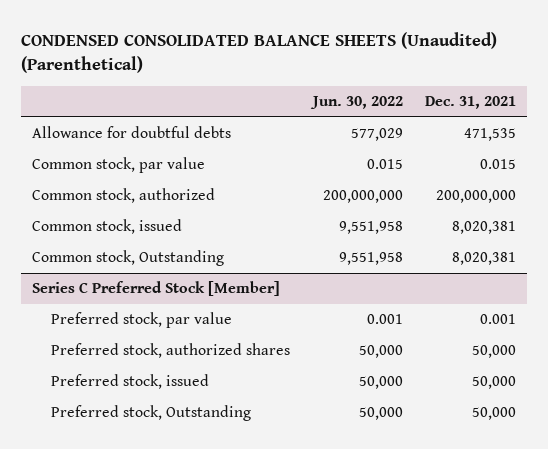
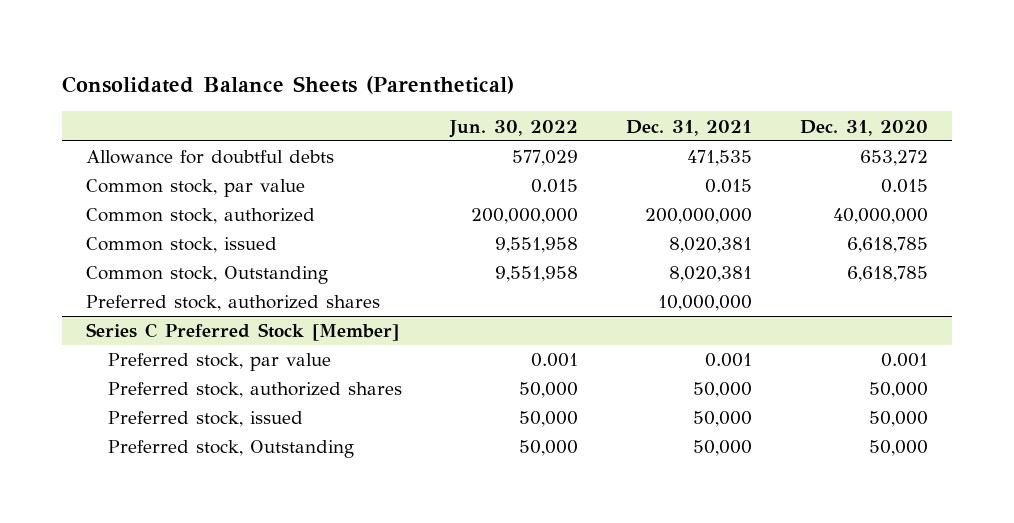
[21,31,498,74] CONDENSED CONSOLIDATED BALANCE SHEETS (Unaudited) (Parenthetical) -> [62,76,515,95] Consolidated Balance Sheets (Parenthetical)
none -> [799,119,928,136] Dec. 31, 2020
none -> [86,295,381,312] Preferred stock, authorized shares

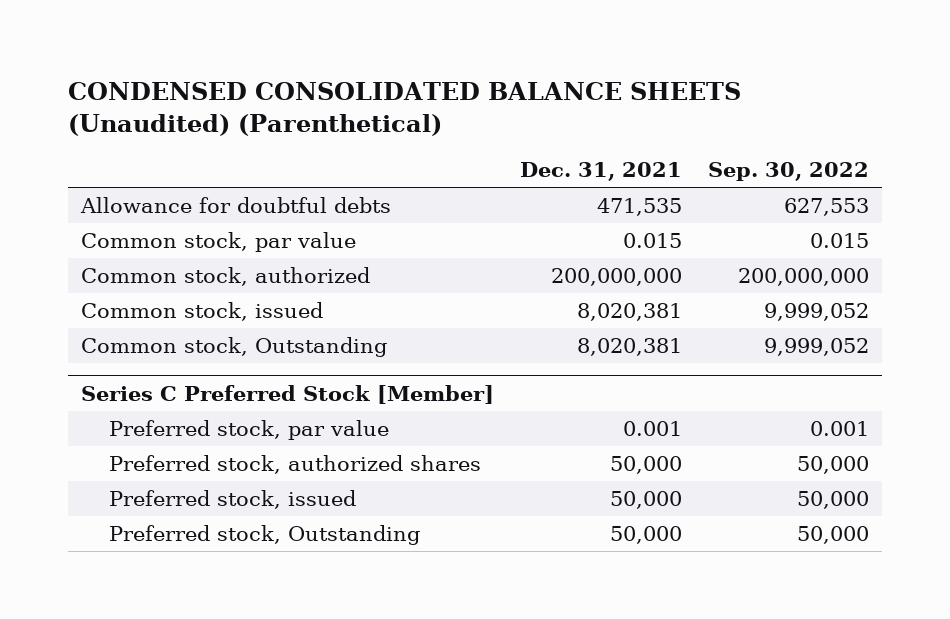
[62,76,515,95] Consolidated Balance Sheets (Parenthetical) -> [68,81,742,136] CONDENSED CONSOLIDATED BALANCE SHEETS (Unaudited) (Parenthetical)
[448,119,578,138] Jun. 30, 2022 -> none
[799,119,928,136] Dec. 31, 2020 -> none
none -> [708,161,870,181] Sep. 30, 2022
[86,295,381,312] Preferred stock, authorized shares -> none

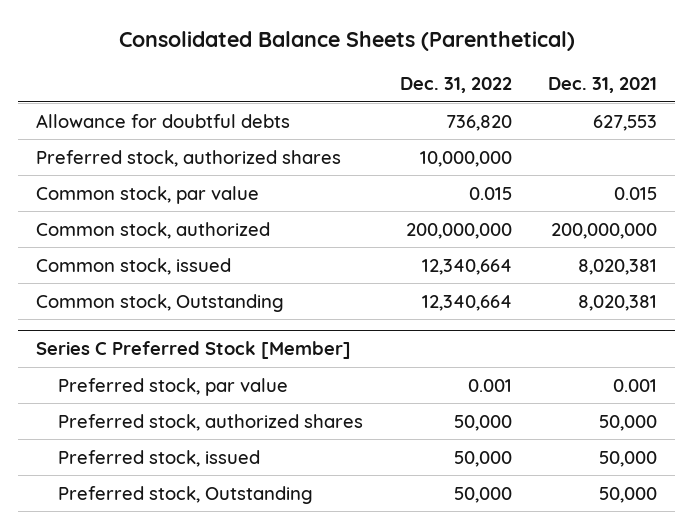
[68,81,742,136] CONDENSED CONSOLIDATED BALANCE SHEETS (Unaudited) (Parenthetical) -> [118,30,575,51] Consolidated Balance Sheets (Parenthetical)
[708,161,870,181] Sep. 30, 2022 -> none
none -> [399,76,512,93] Dec. 31, 2022
[597,198,683,217] 471,535 -> [593,114,658,131] 627,553
none -> [35,149,341,167] Preferred stock, authorized shares

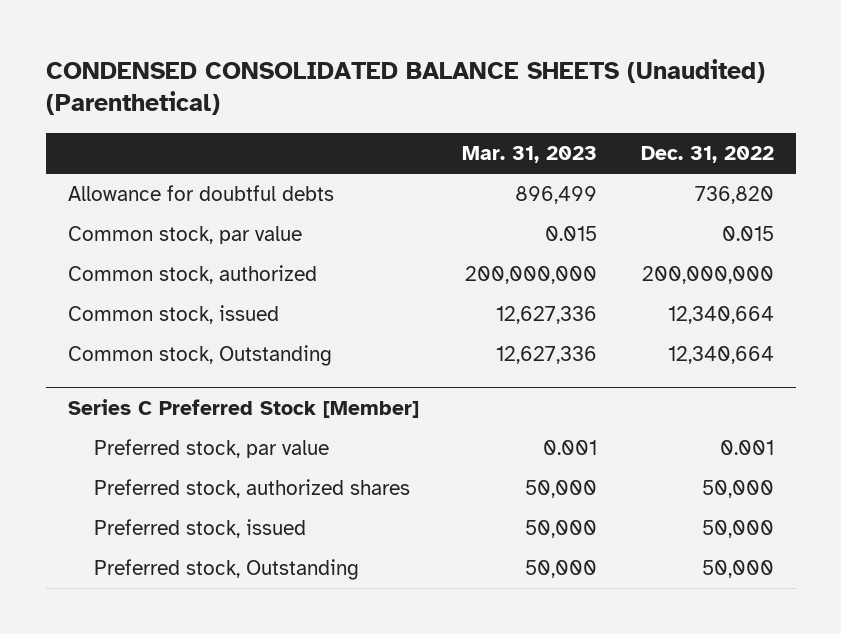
[118,30,575,51] Consolidated Balance Sheets (Parenthetical) -> [45,58,765,116] CONDENSED CONSOLIDATED BALANCE SHEETS (Unaudited) (Parenthetical)
[548,76,658,93] Dec. 31, 2021 -> none
none -> [462,146,598,164] Mar. 31, 2023
[35,149,341,167] Preferred stock, authorized shares -> none

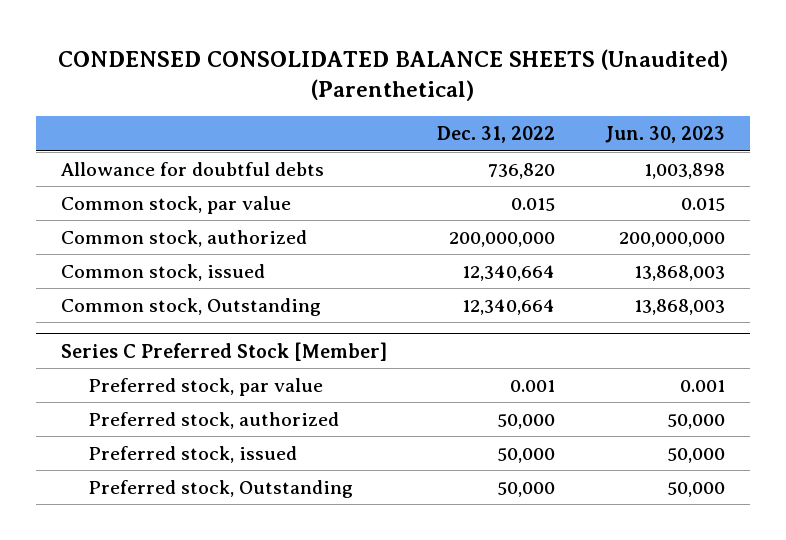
[462,146,598,164] Mar. 31, 2023 -> none
none -> [604,126,725,144] Jun. 30, 2023
[94,479,411,499] Preferred stock, authorized shares -> [87,411,339,429] Preferred stock, authorized

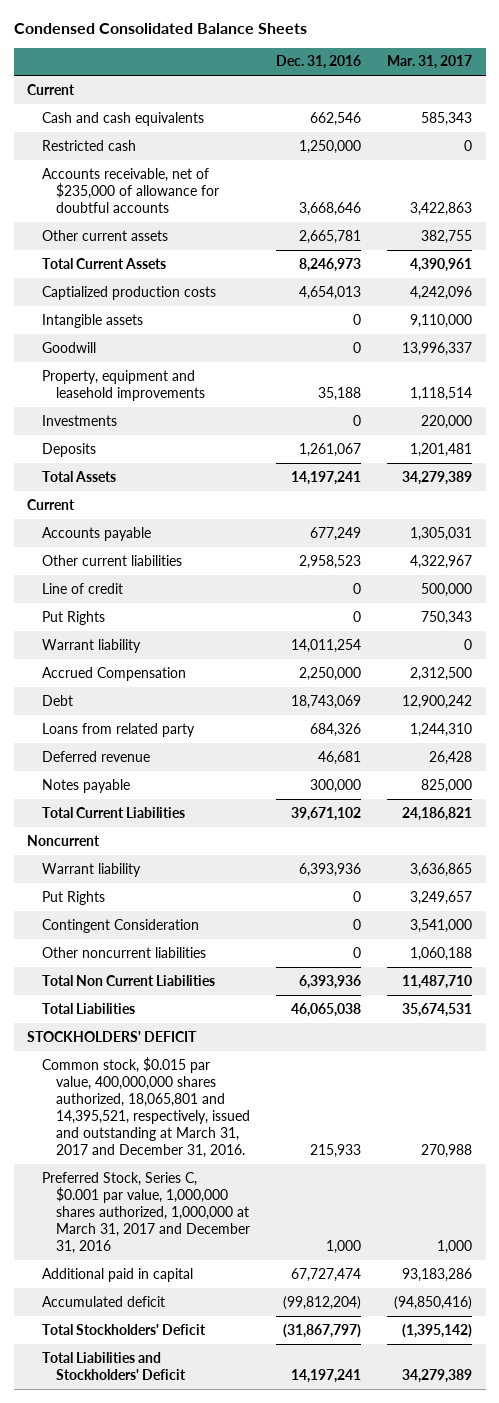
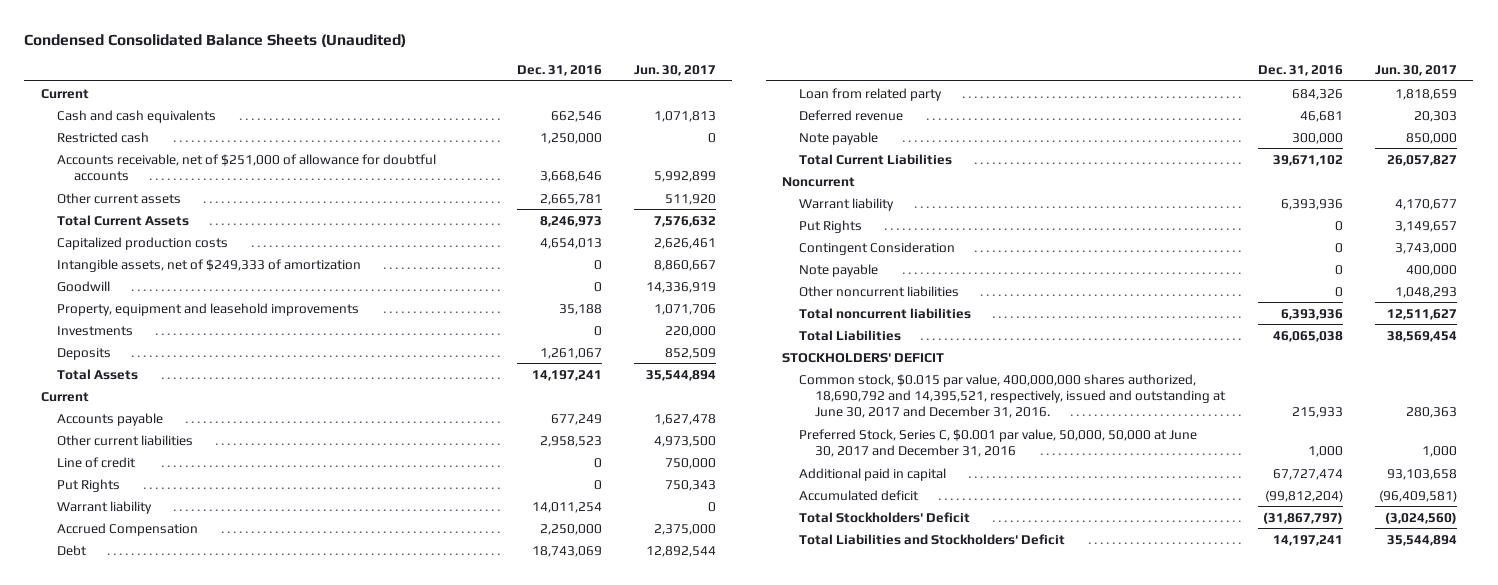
[13,23,307,35] Condensed Consolidated Balance Sheets -> [24,34,407,48] Condensed Consolidated Balance Sheets (Unaudited)
[387,55,473,70] Mar. 31, 2017 -> none
none -> [634,64,717,76] Jun. 30, 2017
[41,167,220,213] Accounts receivable, net of $235,000 of allowance for doubtful accounts -> [57,153,437,181] Accounts receivable, net of $251,000 of allowance for doubtful accounts
[41,285,216,300] Captialized production costs -> [57,236,229,250] Capitalized production costs
[41,313,143,328] Intangible assets -> [57,258,362,272] Intangible assets, net of $249,333 of amortization
[41,722,195,737] Loans from related party -> [798,87,942,101] Loan from related party
[41,778,130,793] Notes payable -> [798,131,878,145] Note payable
none -> [798,263,878,277] Note payable
[41,974,215,986] Total Non Current Liabilities -> [798,307,971,319] Total noncurrent liabilities
[41,1056,251,1159] Common stock, $0.015 par value, 400,000,000 shares authorized, 18,065,801 and 14,395,521, respectively, issued and outstanding at March 31, 2017 and December 31, 2016. -> [798,373,1227,419] Common stock, $0.015 par value, 400,000,000 shares authorized, 18,690,792 and 14,395,521, respectively, issued and outstanding at June 30, 2017 and December 31, 2016.
[41,1171,251,1255] Preferred Stock, Series C, $0.001 par value, 1,000,000 shares authorized, 1,000,000 at March 31, 2017 and December 31, 2016 -> [798,428,1197,457] Preferred Stock, Series C, $0.001 par value, 50,000, 50,000 at June 30, 2017 and December 31, 2016

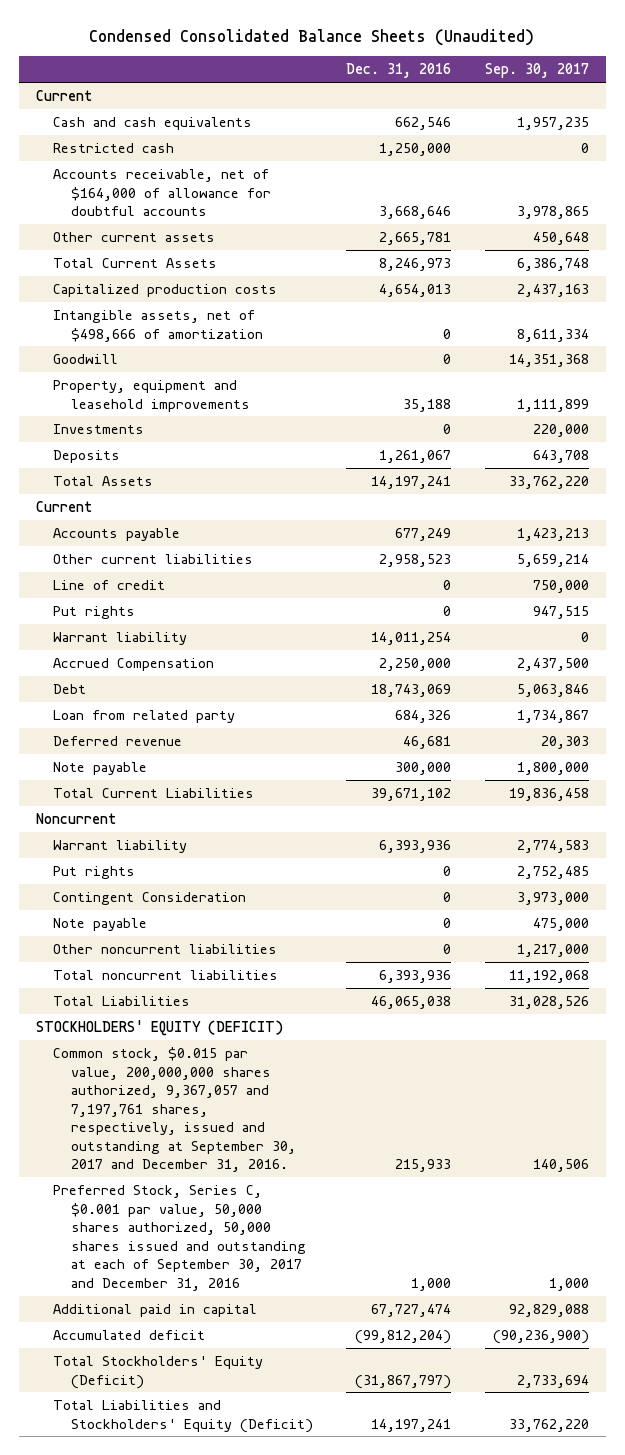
[634,64,717,76] Jun. 30, 2017 -> none
none -> [484,63,589,79] Sep. 30, 2017
[57,153,437,181] Accounts receivable, net of $251,000 of allowance for doubtful accounts -> [53,168,271,217] Accounts receivable, net of $164,000 of allowance for doubtful accounts
[57,258,362,272] Intangible assets, net of $249,333 of amortization -> [53,309,263,342] Intangible assets, net of $498,666 of amortization
[57,478,121,492] Put Rights -> [53,605,136,619] Put rights
[798,219,862,233] Put Rights -> [53,865,136,879] Put rights
[781,352,944,363] STOCKHOLDERS' DEFICIT -> [35,1019,283,1036] STOCKHOLDERS' EQUITY (DEFICIT)
[798,373,1227,419] Common stock, $0.015 par value, 400,000,000 shares authorized, 18,690,792 and 14,395,521, respectively, issued and outstanding at June 30, 2017 and December 31, 2016. -> [53,1046,296,1173] Common stock, $0.015 par value, 200,000,000 shares authorized, 9,367,057 and 7,197,761 shares, respectively, issued and outstanding at September 30, 2017 and December 31, 2016.
[798,428,1197,457] Preferred Stock, Series C, $0.001 par value, 50,000, 50,000 at June 30, 2017 and December 31, 2016 -> [53,1184,306,1291] Preferred Stock, Series C, $0.001 par value, 50,000 shares authorized, 50,000 shares issued and outstanding at each of September 30, 2017 and December 31, 2016
[798,511,970,523] Total Stockholders' Deficit -> [53,1355,264,1389] Total Stockholders' Equity (Deficit)
[798,533,1065,545] Total Liabilities and Stockholders' Deficit -> [53,1399,313,1433] Total Liabilities and Stockholders' Equity (Deficit)

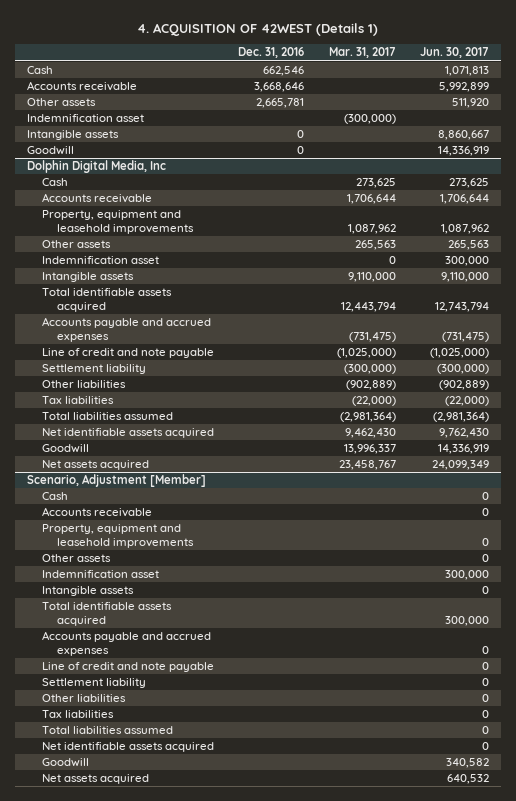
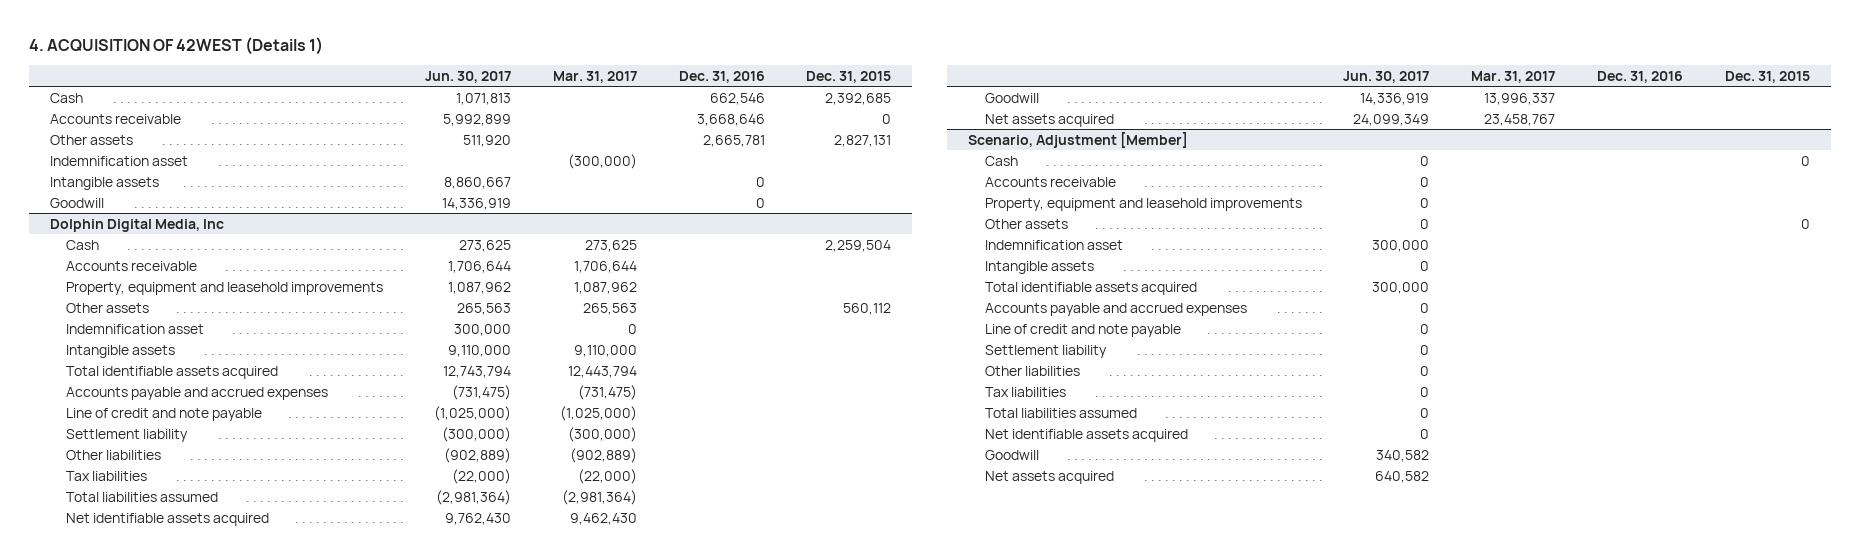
none -> [806,70,892,83] Dec. 31, 2015
[447,774,490,785] 640,532 -> [1375,470,1430,483] 640,582

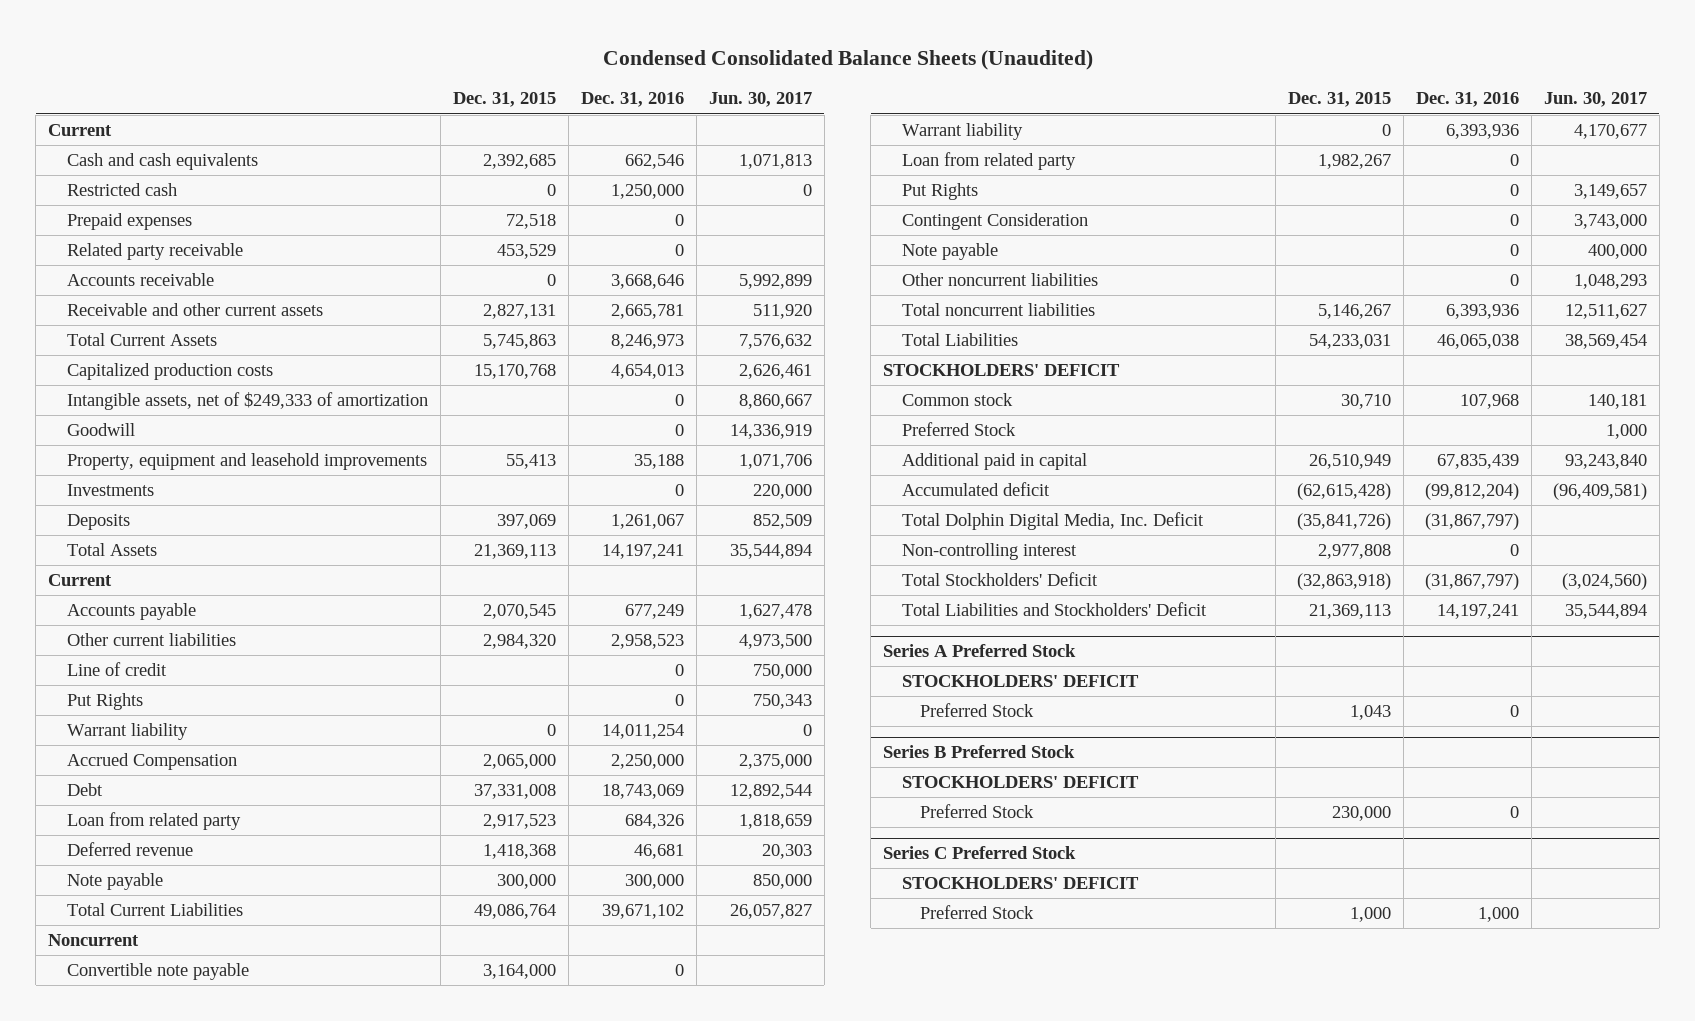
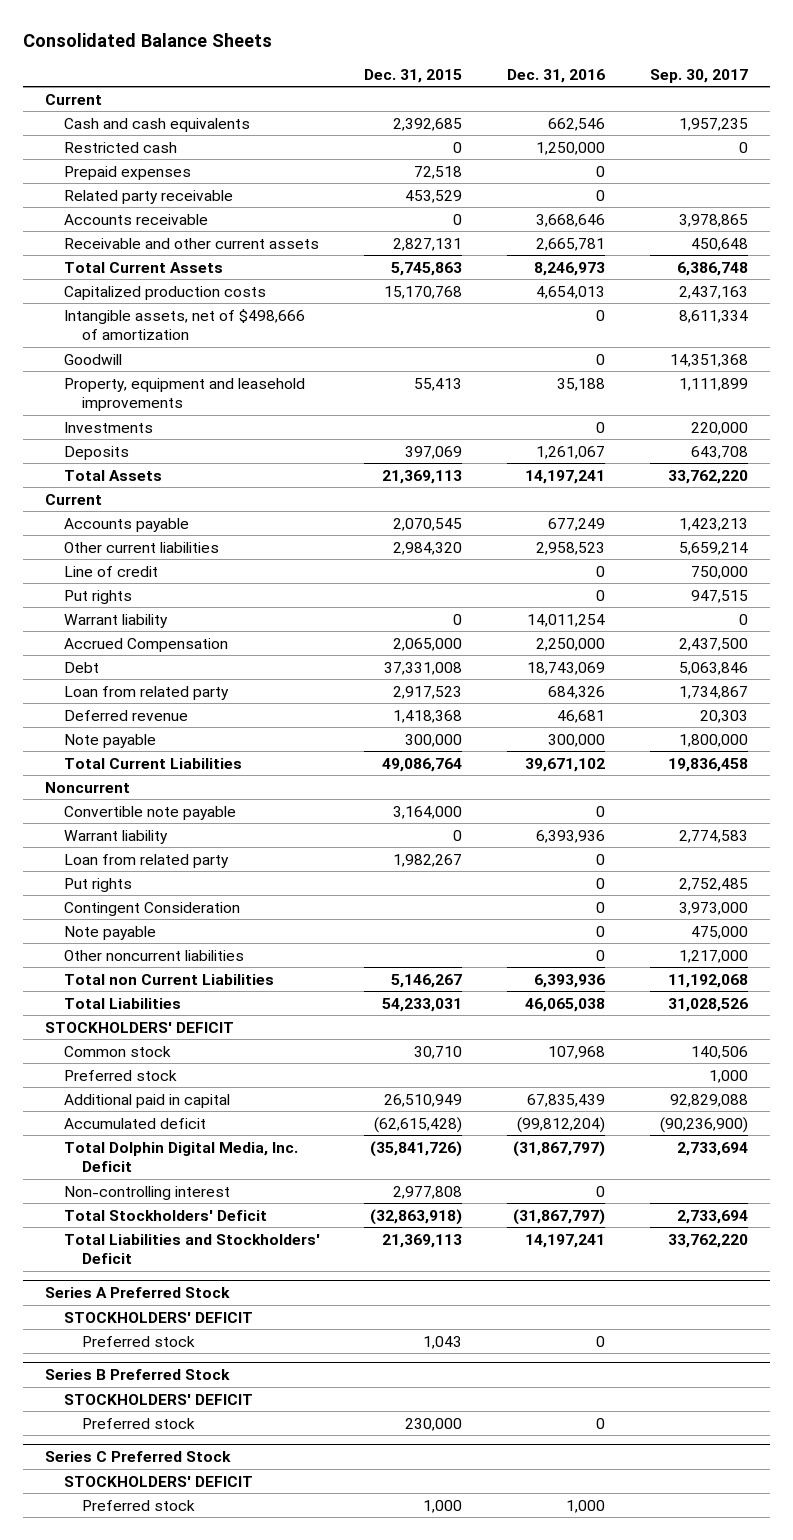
[602,49,1093,70] Condensed Consolidated Balance Sheets (Unaudited) -> [22,32,272,47] Consolidated Balance Sheets
[708,92,812,108] Jun. 30, 2017 -> none
none -> [649,68,748,83] Sep. 30, 2017
[66,392,428,411] Intangible assets, net of $249,333 of amortization -> [63,308,305,341] Intangible assets, net of $498,666 of amortization
[66,693,143,711] Put Rights -> [63,589,132,604] Put rights
[901,183,978,201] Put Rights -> [63,877,132,892] Put rights
[901,303,1095,317] Total noncurrent liabilities -> [63,973,274,985] Total non Current Liabilities
[901,422,1016,437] Preferred Stock -> [63,1069,177,1081] Preferred stock
[920,703,1035,718] Preferred Stock -> [82,1335,196,1347] Preferred stock
[920,804,1035,819] Preferred Stock -> [82,1417,196,1429] Preferred stock
[920,905,1035,920] Preferred Stock -> [82,1499,196,1511] Preferred stock

